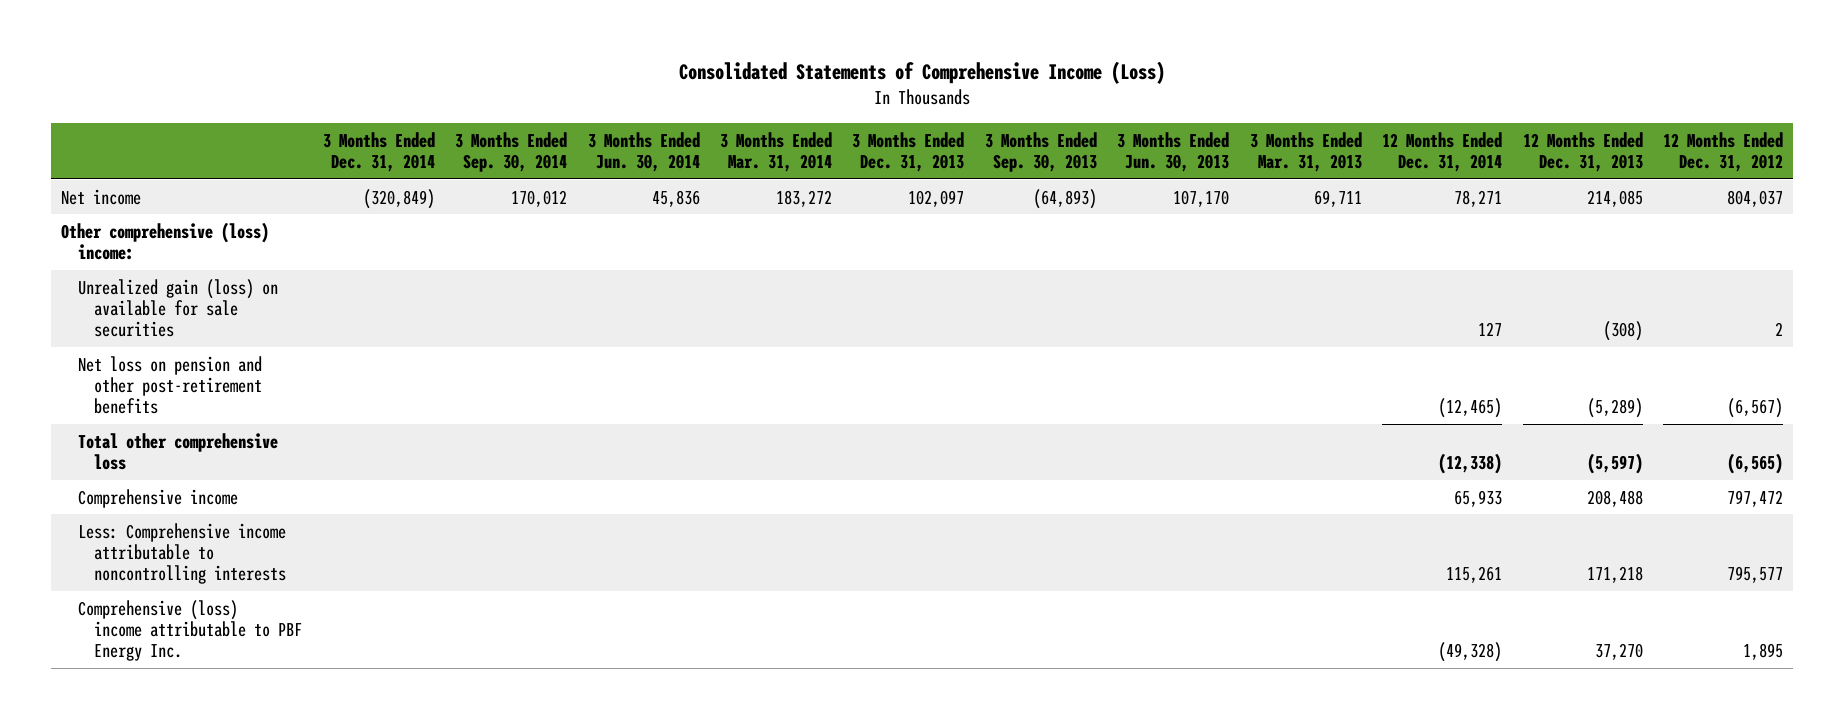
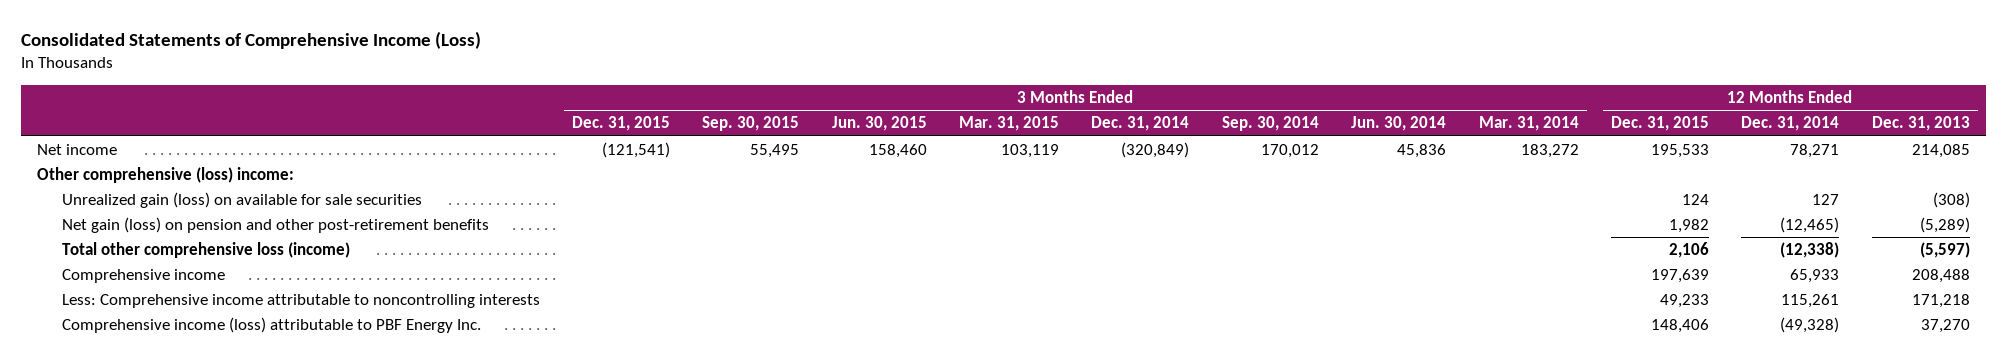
[852,131,965,172] 3 Months Ended Dec. 31, 2013 -> none
[984,131,1097,172] 3 Months Ended Sep. 30, 2013 -> none
[1117,131,1230,172] 3 Months Ended Jun. 30, 2013 -> none
[1249,131,1362,172] 3 Months Ended Mar. 31, 2013 -> none
[1663,131,1784,172] 12 Months Ended Dec. 31, 2012 -> none
none -> [571,116,670,132] Dec. 31, 2015
none -> [702,116,800,132] Sep. 30, 2015
none -> [831,116,927,132] Jun. 30, 2015
none -> [959,116,1060,132] Mar. 31, 2015
none -> [1610,116,1709,132] Dec. 31, 2015
[77,355,263,415] Net loss on pension and other post-retirement benefits -> [61,217,489,234] Net gain (loss) on pension and other post-retirement benefits
[77,432,278,470] Total other comprehensive loss -> [61,242,350,259] Total other comprehensive loss (income)
[77,599,303,662] Comprehensive (loss) income attributable to PBF Energy Inc. -> [61,317,481,334] Comprehensive income (loss) attributable to PBF Energy Inc.

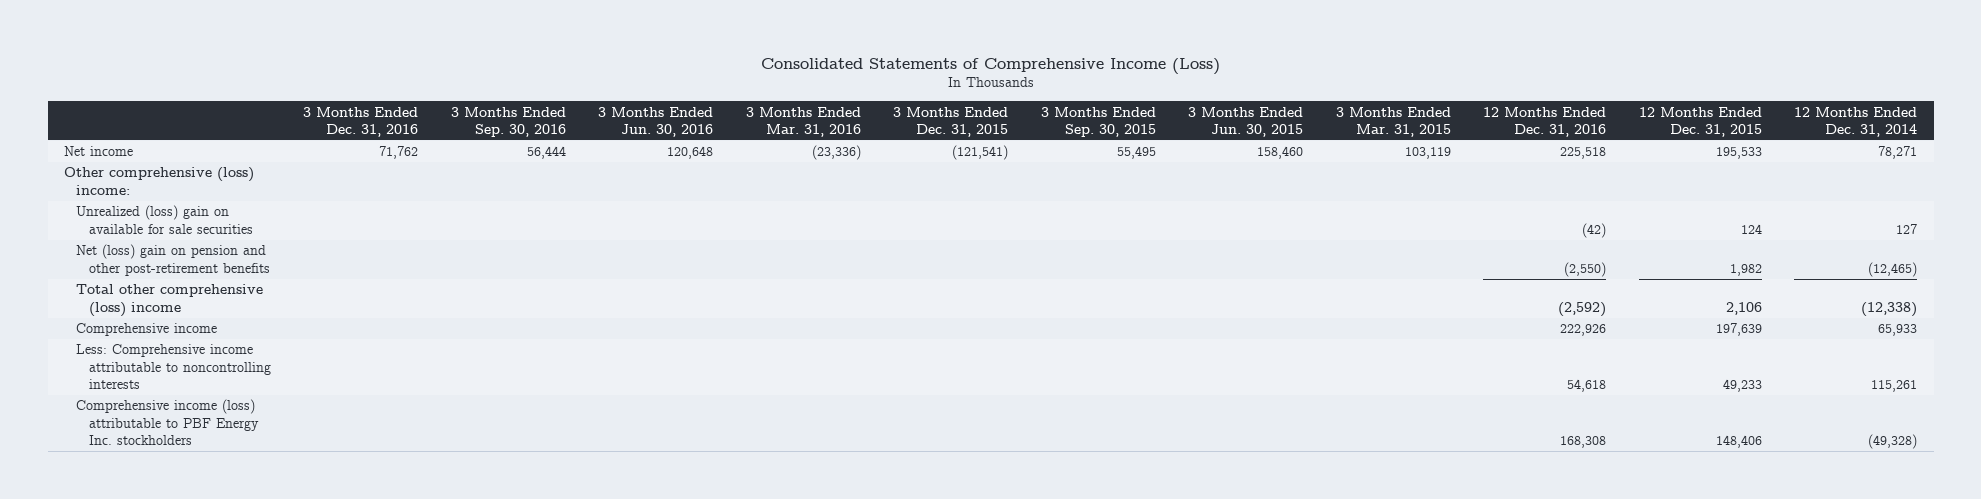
[1091,116,1190,132] Dec. 31, 2014 -> none
[1221,116,1319,132] Sep. 30, 2014 -> none
[1351,116,1447,132] Jun. 30, 2014 -> none
[1478,116,1579,132] Mar. 31, 2014 -> none
[1871,116,1970,132] Dec. 31, 2013 -> none
none -> [303,106,419,138] 3 Months Ended Dec. 31, 2016
none -> [450,106,566,138] 3 Months Ended Sep. 30, 2016
none -> [598,106,714,138] 3 Months Ended Jun. 30, 2016
none -> [745,106,861,138] 3 Months Ended Mar. 31, 2016
none -> [1483,106,1607,138] 12 Months Ended Dec. 31, 2016
[61,192,422,209] Unrealized gain (loss) on available for sale securities -> [76,205,253,234] Unrealized (loss) gain on available for sale securities
[61,217,489,234] Net gain (loss) on pension and other post-retirement benefits -> [76,244,270,276] Net (loss) gain on pension and other post-retirement benefits
[61,242,350,259] Total other comprehensive loss (income) -> [76,284,264,317] Total other comprehensive (loss) income
[61,317,481,334] Comprehensive income (loss) attributable to PBF Energy Inc. -> [76,399,259,446] Comprehensive income (loss) attributable to PBF Energy Inc. stockholders

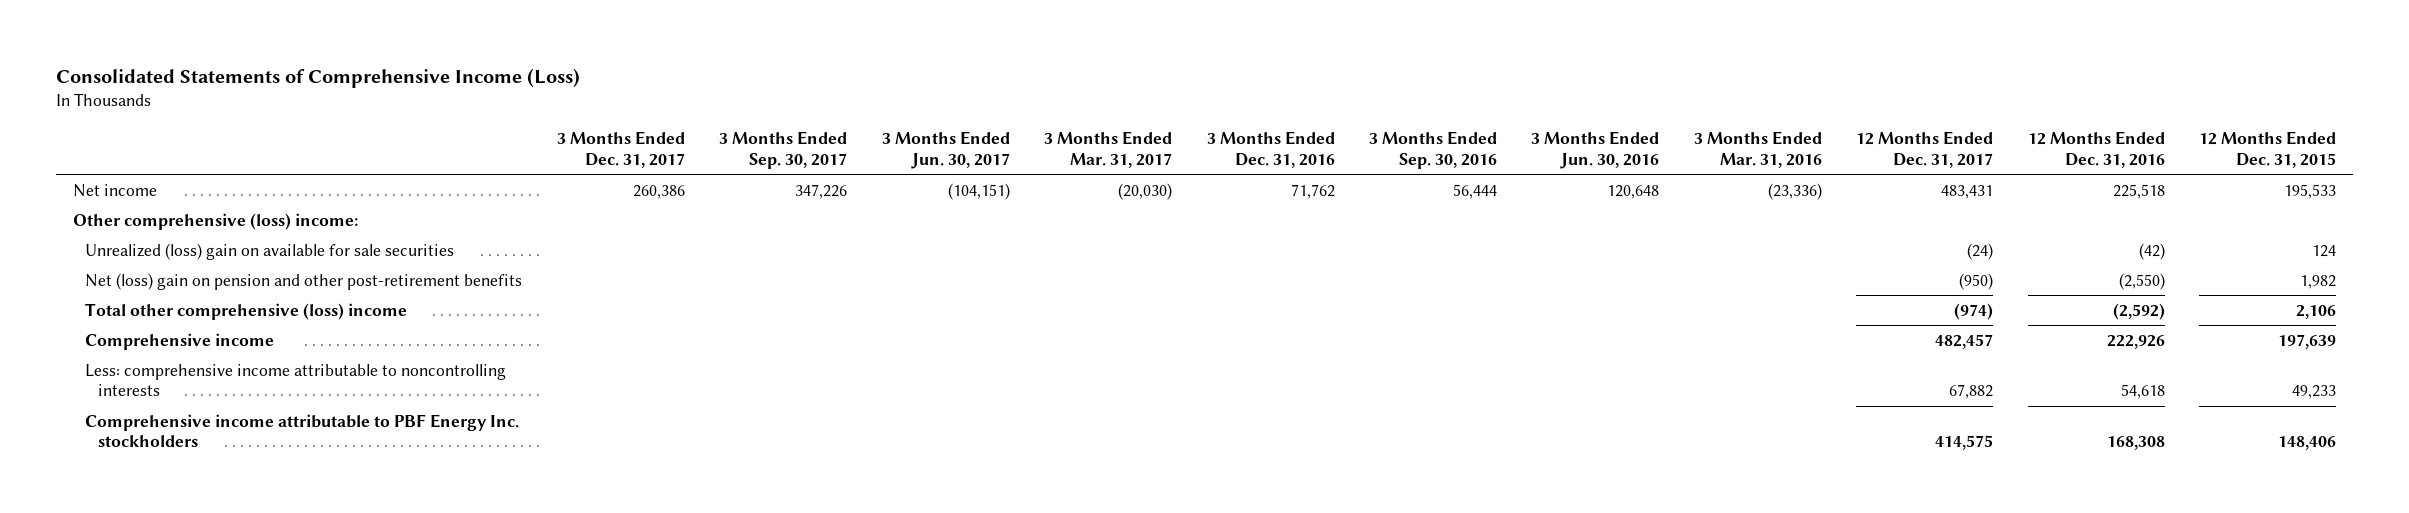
[893,106,1009,138] 3 Months Ended Dec. 31, 2015 -> none
[1040,106,1156,138] 3 Months Ended Sep. 30, 2015 -> none
[1188,106,1304,138] 3 Months Ended Jun. 30, 2015 -> none
[1335,106,1451,138] 3 Months Ended Mar. 31, 2015 -> none
[1794,106,1918,138] 12 Months Ended Dec. 31, 2014 -> none
none -> [556,131,685,168] 3 Months Ended Dec. 31, 2017
none -> [719,131,848,169] 3 Months Ended Sep. 30, 2017
none -> [881,131,1010,169] 3 Months Ended Jun. 30, 2017
none -> [1044,131,1173,168] 3 Months Ended Mar. 31, 2017
none -> [1856,131,1994,168] 12 Months Ended Dec. 31, 2017
[76,344,271,390] Less: Comprehensive income attributable to noncontrolling interests -> [85,363,507,397] Less: comprehensive income attributable to noncontrolling interests
[76,399,259,446] Comprehensive income (loss) attributable to PBF Energy Inc. stockholders -> [85,413,520,448] Comprehensive income attributable to PBF Energy Inc. stockholders

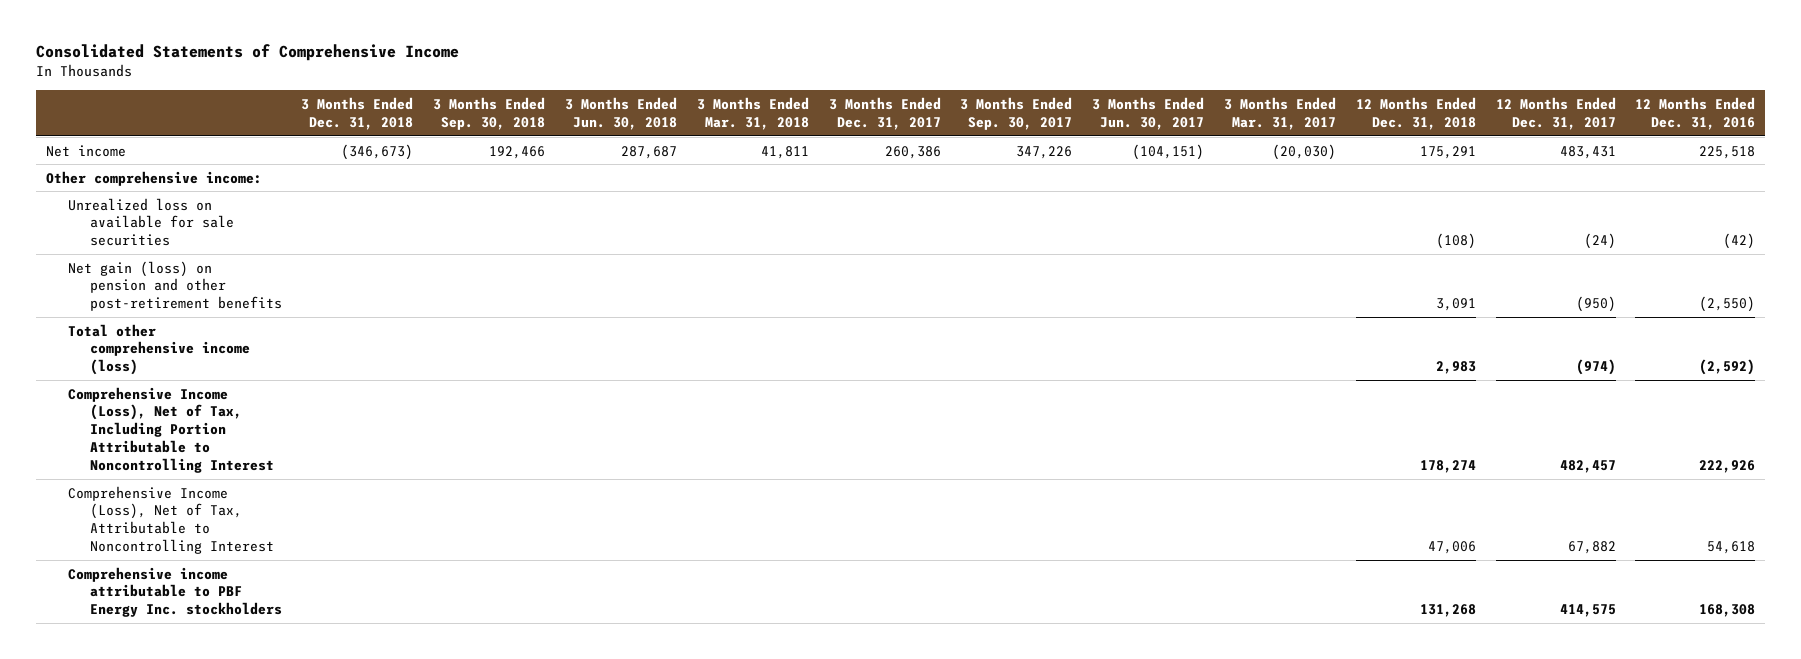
[55,67,580,88] Consolidated Statements of Comprehensive Income (Loss) -> [35,44,459,62] Consolidated Statements of Comprehensive Income
[1206,131,1335,168] 3 Months Ended Dec. 31, 2016 -> none
[1368,131,1497,169] 3 Months Ended Sep. 30, 2016 -> none
[1531,131,1660,169] 3 Months Ended Jun. 30, 2016 -> none
[1693,131,1822,168] 3 Months Ended Mar. 31, 2016 -> none
[2199,131,2337,168] 12 Months Ended Dec. 31, 2015 -> none
none -> [301,97,414,130] 3 Months Ended Dec. 31, 2018
none -> [433,97,546,130] 3 Months Ended Sep. 30, 2018
none -> [564,97,677,130] 3 Months Ended Jun. 30, 2018
none -> [696,97,809,130] 3 Months Ended Mar. 31, 2018
none -> [1355,97,1476,130] 12 Months Ended Dec. 31, 2018
[72,212,358,230] Other comprehensive (loss) income: -> [45,170,262,186] Other comprehensive income:
[85,242,455,260] Unrealized (loss) gain on available for sale securities -> [67,197,234,247] Unrealized loss on available for sale securities
[85,272,523,290] Net (loss) gain on pension and other post-retirement benefits -> [67,260,282,312] Net gain (loss) on pension and other post-retirement benefits
[85,302,408,320] Total other comprehensive (loss) income -> [67,323,250,376] Total other comprehensive income (loss)
[85,332,275,350] Comprehensive income -> [67,386,274,473] Comprehensive Income (Loss), Net of Tax, Including Portion Attributable to Noncontrolling Interest
[85,363,507,397] Less: comprehensive income attributable to noncontrolling interests -> [67,485,274,555] Comprehensive Income (Loss), Net of Tax, Attributable to Noncontrolling Interest

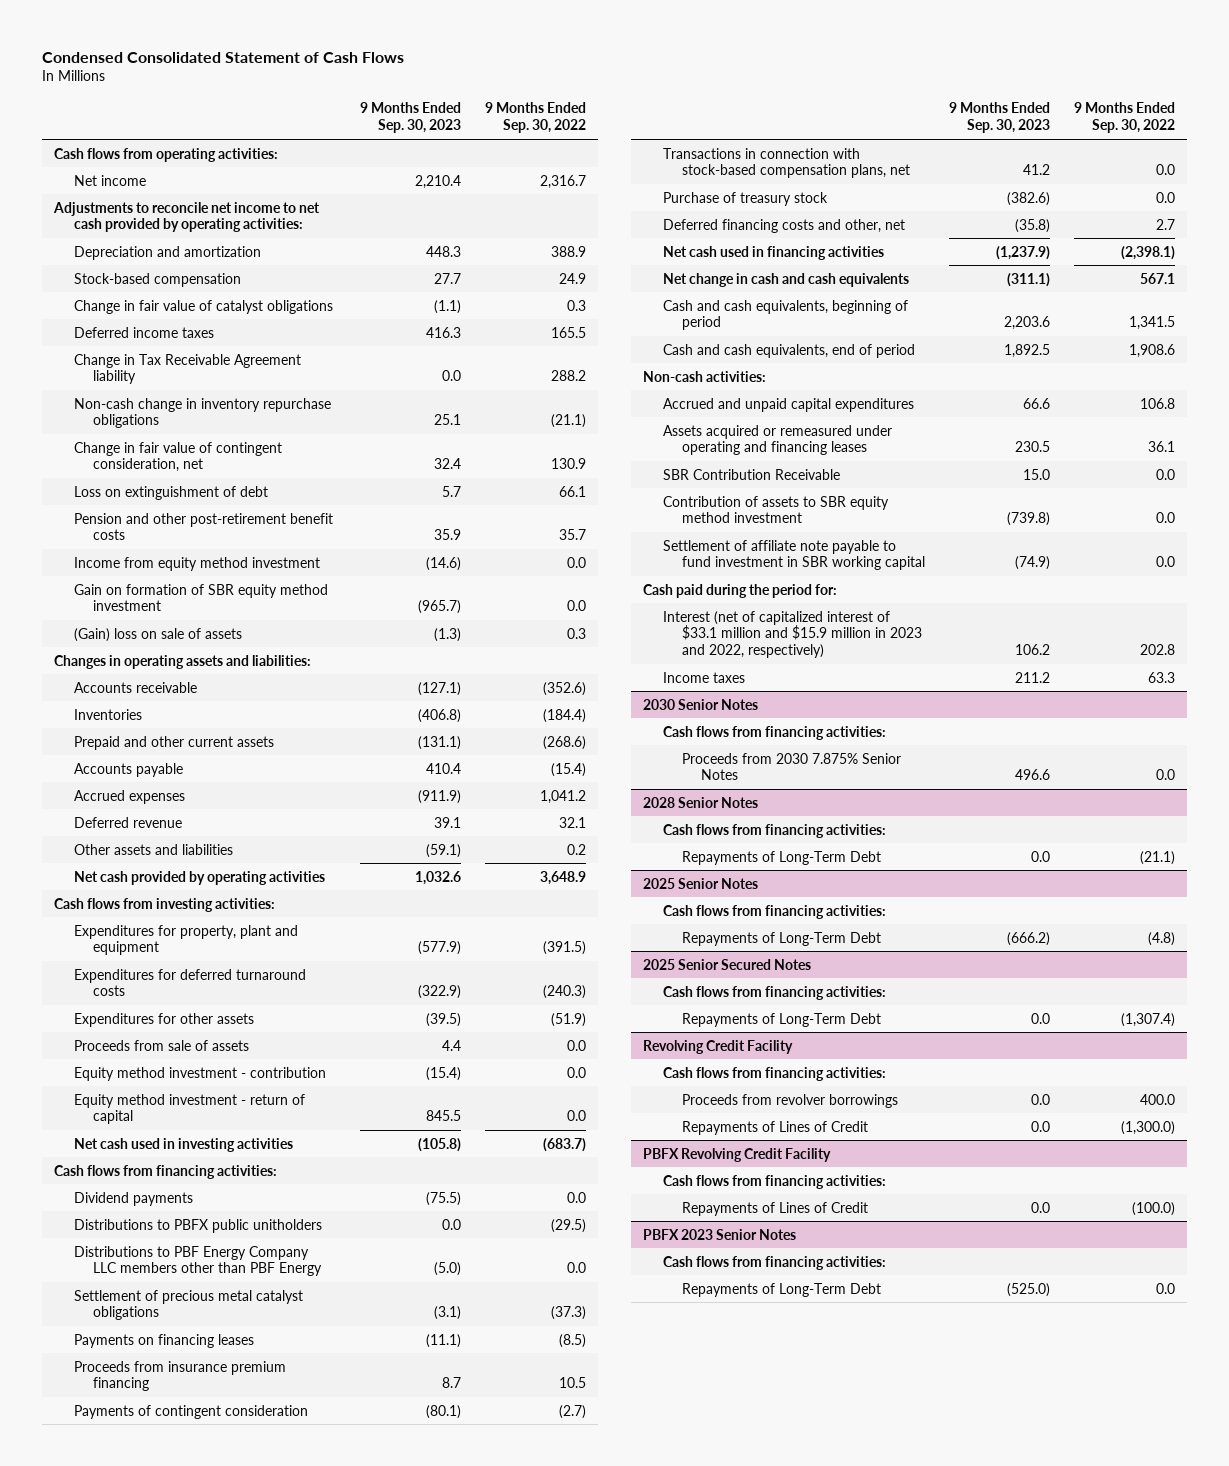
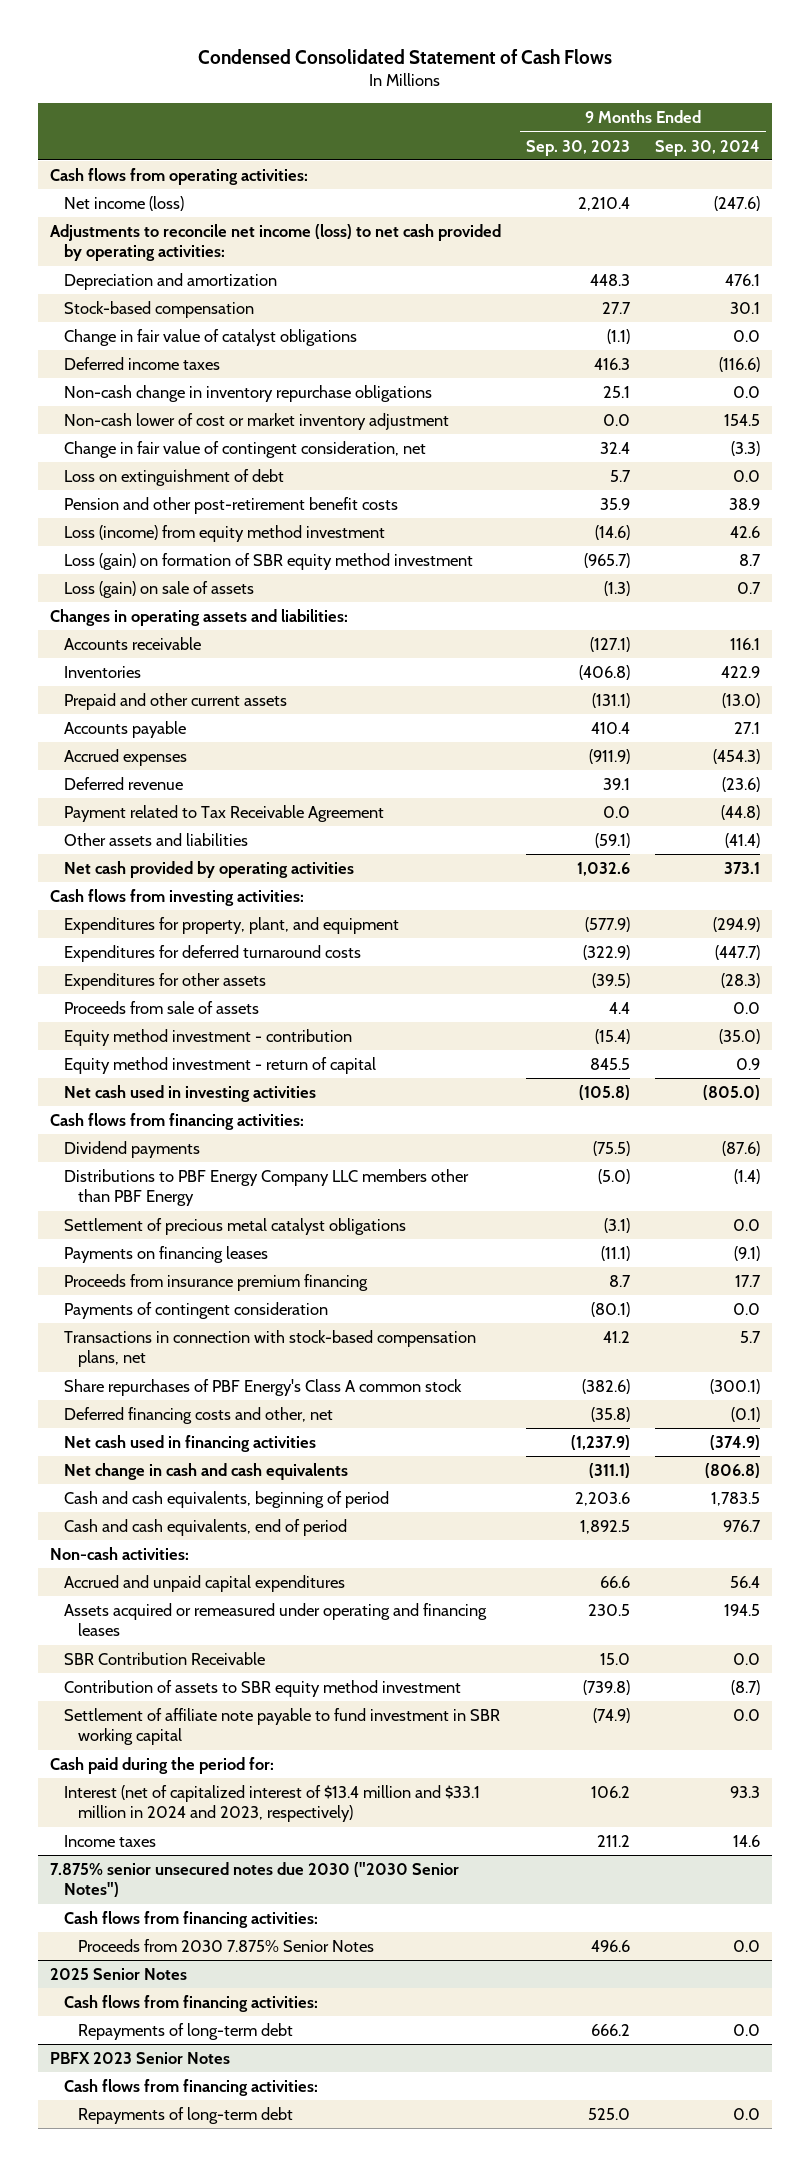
[484,102,586,134] 9 Months Ended Sep. 30, 2022 -> none
none -> [654,139,760,156] Sep. 30, 2024
[73,174,146,186] Net income -> [63,196,184,212] Net income (loss)
[53,201,321,233] Adjustments to reconcile net income to net cash provided by operating activities: -> [50,224,502,262] Adjustments to reconcile net income (loss) to net cash provided by operating activities:
[73,353,301,385] Change in Tax Receivable Agreement liability -> none
none -> [63,413,449,431] Non-cash lower of cost or market inventory adjustment
[73,556,320,571] Income from equity method investment -> [63,525,385,543] Loss (income) from equity method investment
[73,583,328,612] Gain on formation of SBR equity method investment -> [63,553,473,571] Loss (gain) on formation of SBR equity method investment
[73,627,242,642] (Gain) loss on sale of assets -> [63,581,254,599] Loss (gain) on sale of assets
none -> [63,805,384,823] Payment related to Tax Receivable Agreement
[73,924,298,956] Expenditures for property, plant and equipment -> [63,917,399,935] Expenditures for property, plant, and equipment
[73,1218,322,1233] Distributions to PBFX public unitholders -> none
[662,191,828,206] Purchase of treasury stock -> [63,1379,462,1397] Share repurchases of PBF Energy's Class A common stock
[662,610,922,659] Interest (net of capitalized interest of $33.1 million and $15.9 million in 2023 and 2022, respectively) -> [63,1785,480,1823] Interest (net of capitalized interest of $13.4 million and $33.1 million in 2024 and 2023, respectively)
[643,698,759,710] 2030 Senior Notes -> [50,1862,460,1898] 7.875% senior unsecured notes due 2030 ("2030 Senior Notes")
[643,796,759,808] 2028 Senior Notes -> none
[662,823,886,838] Cash flows from financing activities: -> none
[681,850,881,865] Repayments of Long-Term Debt -> none
[643,958,812,970] 2025 Senior Secured Notes -> none
[662,985,886,1000] Cash flows from financing activities: -> none
[681,1012,881,1027] Repayments of Long-Term Debt -> none
[643,1039,794,1054] Revolving Credit Facility -> none
[662,1066,886,1081] Cash flows from financing activities: -> none
[681,1093,898,1108] Proceeds from revolver borrowings -> none
[681,1120,868,1135] Repayments of Lines of Credit -> none
[643,1147,832,1162] PBFX Revolving Credit Facility -> none
[662,1174,886,1189] Cash flows from financing activities: -> none
[681,1201,868,1216] Repayments of Lines of Credit -> none
[681,931,881,946] Repayments of Long-Term Debt -> [77,2023,293,2041] Repayments of long-term debt
[1006,931,1050,946] (666.2) -> [590,2024,630,2037] 666.2
[681,1282,881,1297] Repayments of Long-Term Debt -> [77,2107,293,2125] Repayments of long-term debt
[1006,1282,1050,1297] (525.0) -> [587,2108,630,2121] 525.0

